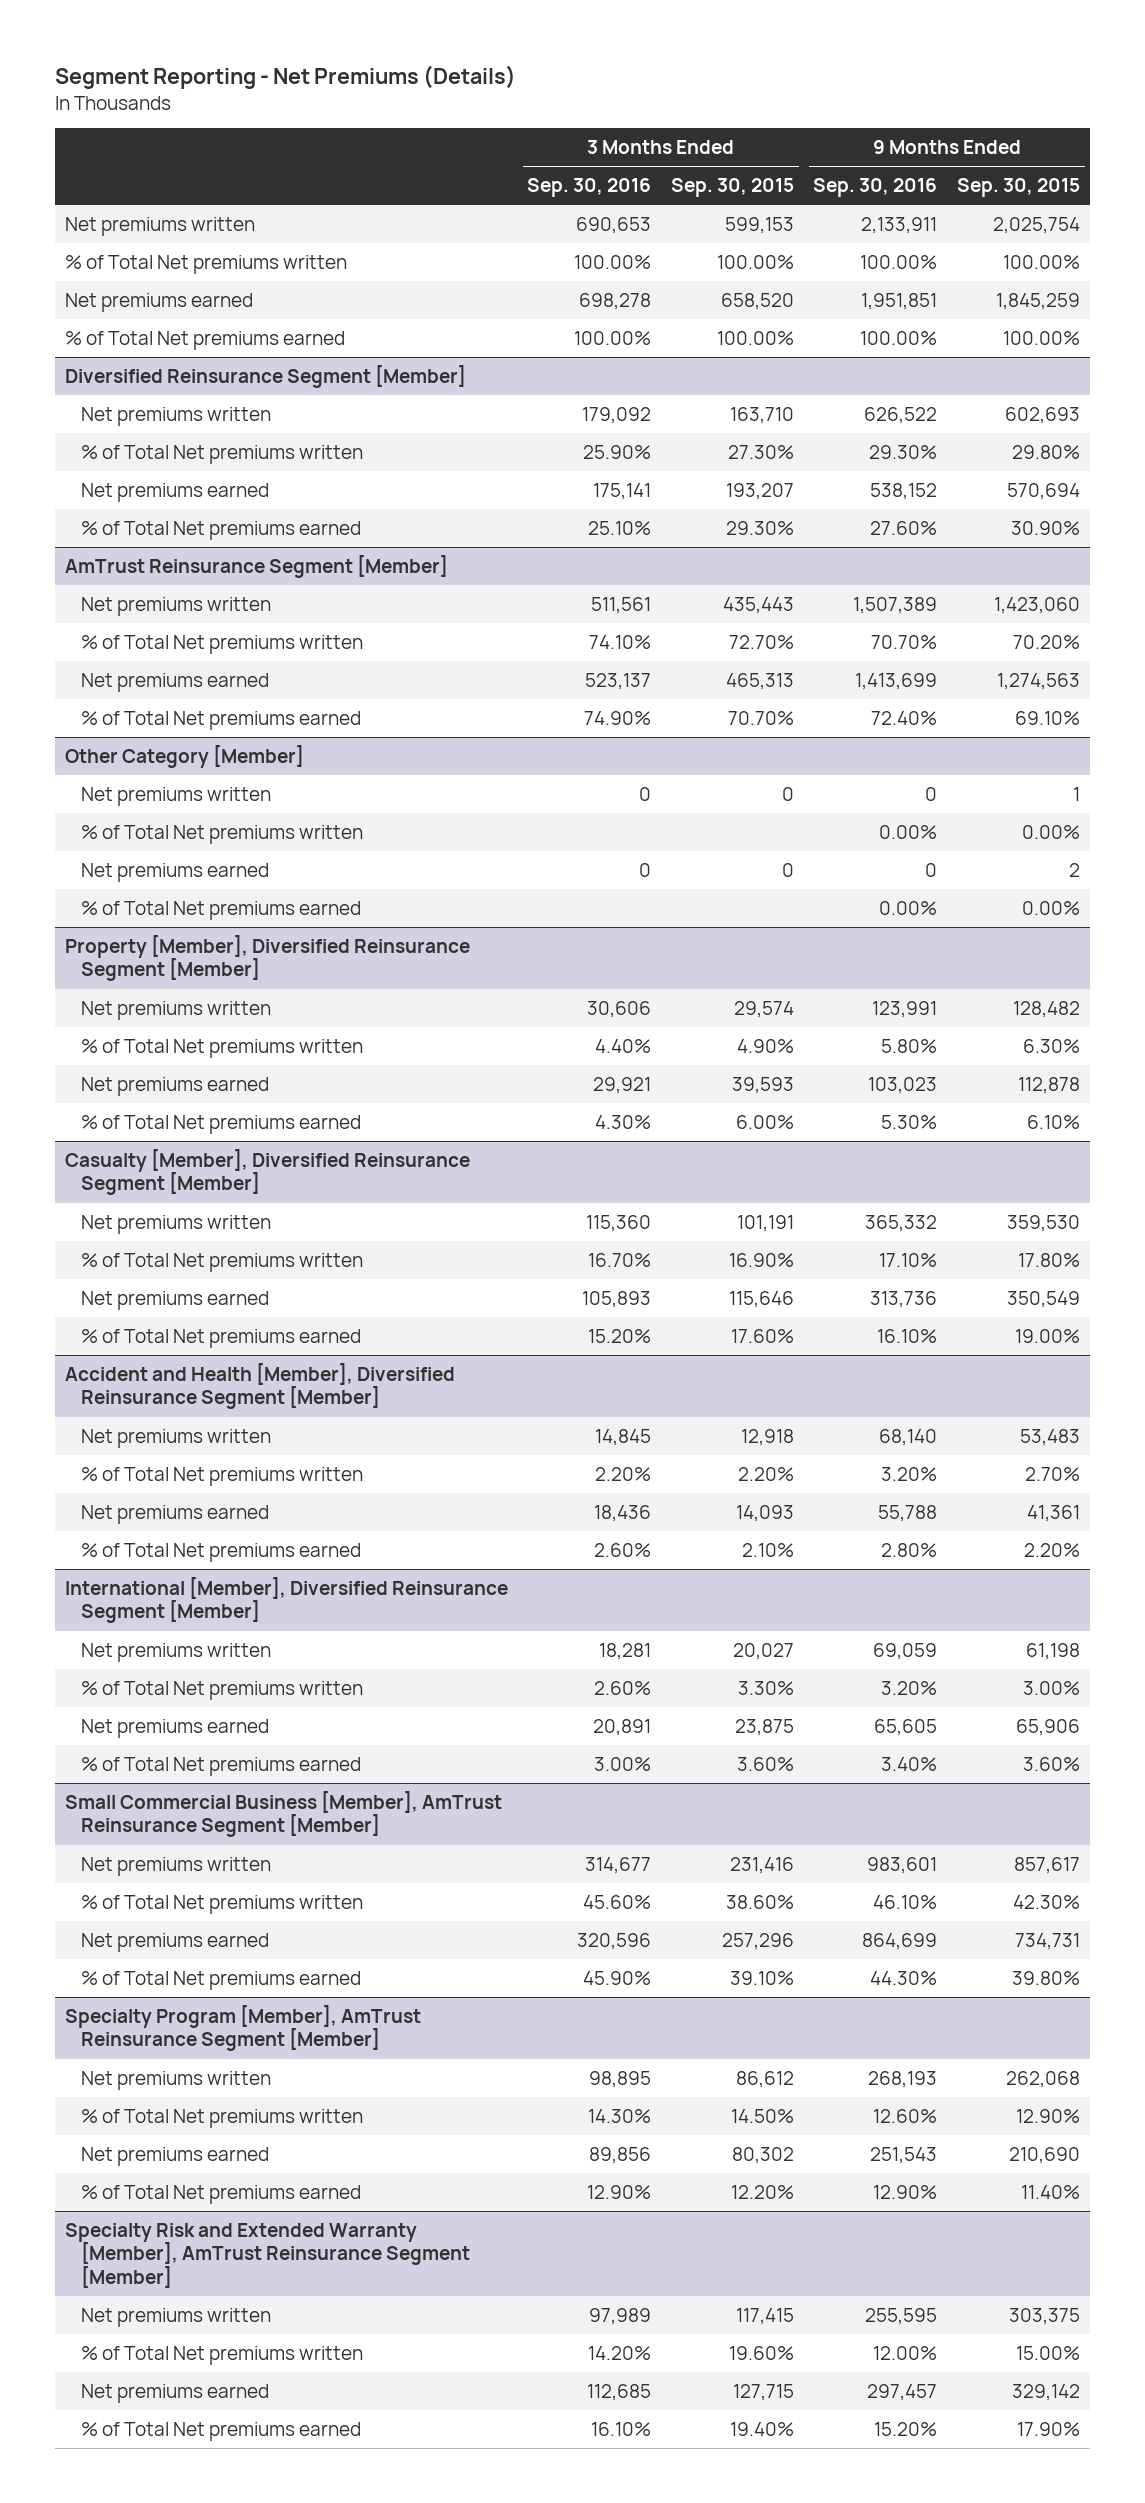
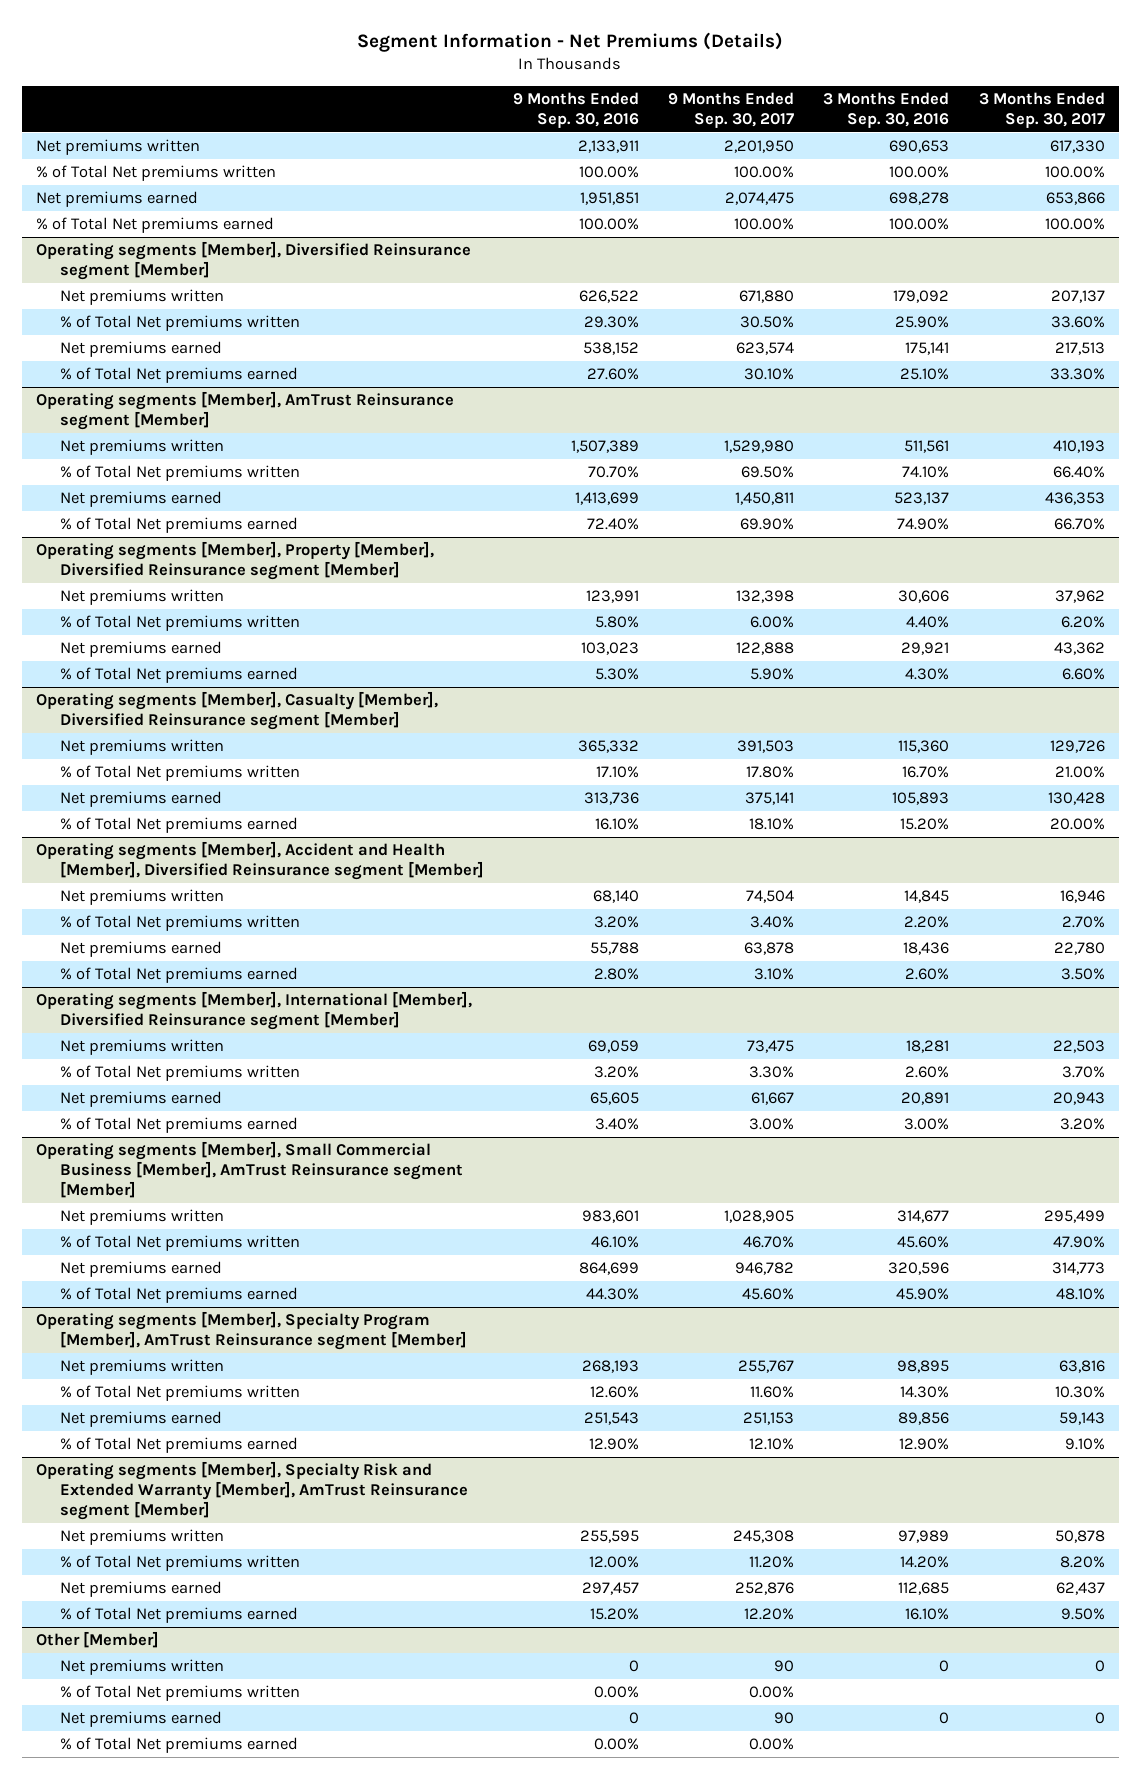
[55,65,517,90] Segment Reporting - Net Premiums (Details) -> [357,32,784,53] Segment Information - Net Premiums (Details)
[670,178,794,198] Sep. 30, 2015 -> none
[956,178,1080,198] Sep. 30, 2015 -> none
none -> [668,92,795,128] 9 Months Ended Sep. 30, 2017
none -> [978,92,1105,128] 3 Months Ended Sep. 30, 2017
[64,364,466,388] Diversified Reinsurance Segment [Member] -> [36,241,472,281] Operating segments [Member], Diversified Reinsurance segment [Member]
[64,554,448,578] AmTrust Reinsurance Segment [Member] -> [36,391,455,431] Operating segments [Member], AmTrust Reinsurance segment [Member]
[64,744,304,768] Other Category [Member] -> none
[81,786,272,806] Net premiums written -> none
[81,824,364,844] % of Total Net premiums written -> none
[81,862,270,882] Net premiums earned -> none
[81,900,362,920] % of Total Net premiums earned -> none
[64,934,470,982] Property [Member], Diversified Reinsurance Segment [Member] -> [36,541,435,581] Operating segments [Member], Property [Member], Diversified Reinsurance segment [Member]
[64,1148,470,1196] Casualty [Member], Diversified Reinsurance Segment [Member] -> [36,691,439,731] Operating segments [Member], Casualty [Member], Diversified Reinsurance segment [Member]
[64,1362,455,1410] Accident and Health [Member], Diversified Reinsurance Segment [Member] -> [36,841,484,881] Operating segments [Member], Accident and Health [Member], Diversified Reinsurance segment [Member]
[64,1576,508,1624] International [Member], Diversified Reinsurance Segment [Member] -> [36,991,473,1031] Operating segments [Member], International [Member], Diversified Reinsurance segment [Member]
[64,1790,502,1838] Small Commercial Business [Member], AmTrust Reinsurance Segment [Member] -> [36,1141,463,1198] Operating segments [Member], Small Commercial Business [Member], AmTrust Reinsurance segment [Member]
[64,2004,421,2052] Specialty Program [Member], AmTrust Reinsurance Segment [Member] -> [36,1311,467,1351] Operating segments [Member], Specialty Program [Member], AmTrust Reinsurance segment [Member]
[64,2222,471,2289] Specialty Risk and Extended Warranty [Member], AmTrust Reinsurance Segment [Member] -> [36,1461,468,1520] Operating segments [Member], Specialty Risk and Extended Warranty [Member], AmTrust Reinsurance segment [Member]
none -> [36,1631,160,1649] Other [Member]
none -> [59,1659,224,1676] Net premiums written
none -> [59,1685,300,1702] % of Total Net premiums written
none -> [59,1711,222,1728] Net premiums earned
none -> [59,1737,298,1754] % of Total Net premiums earned

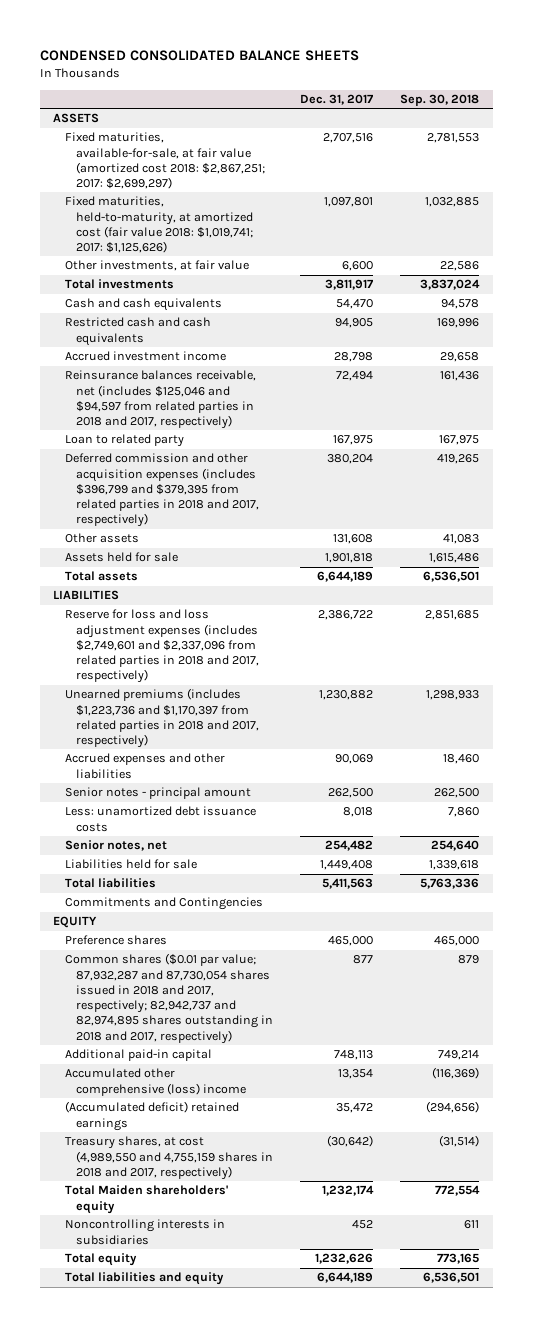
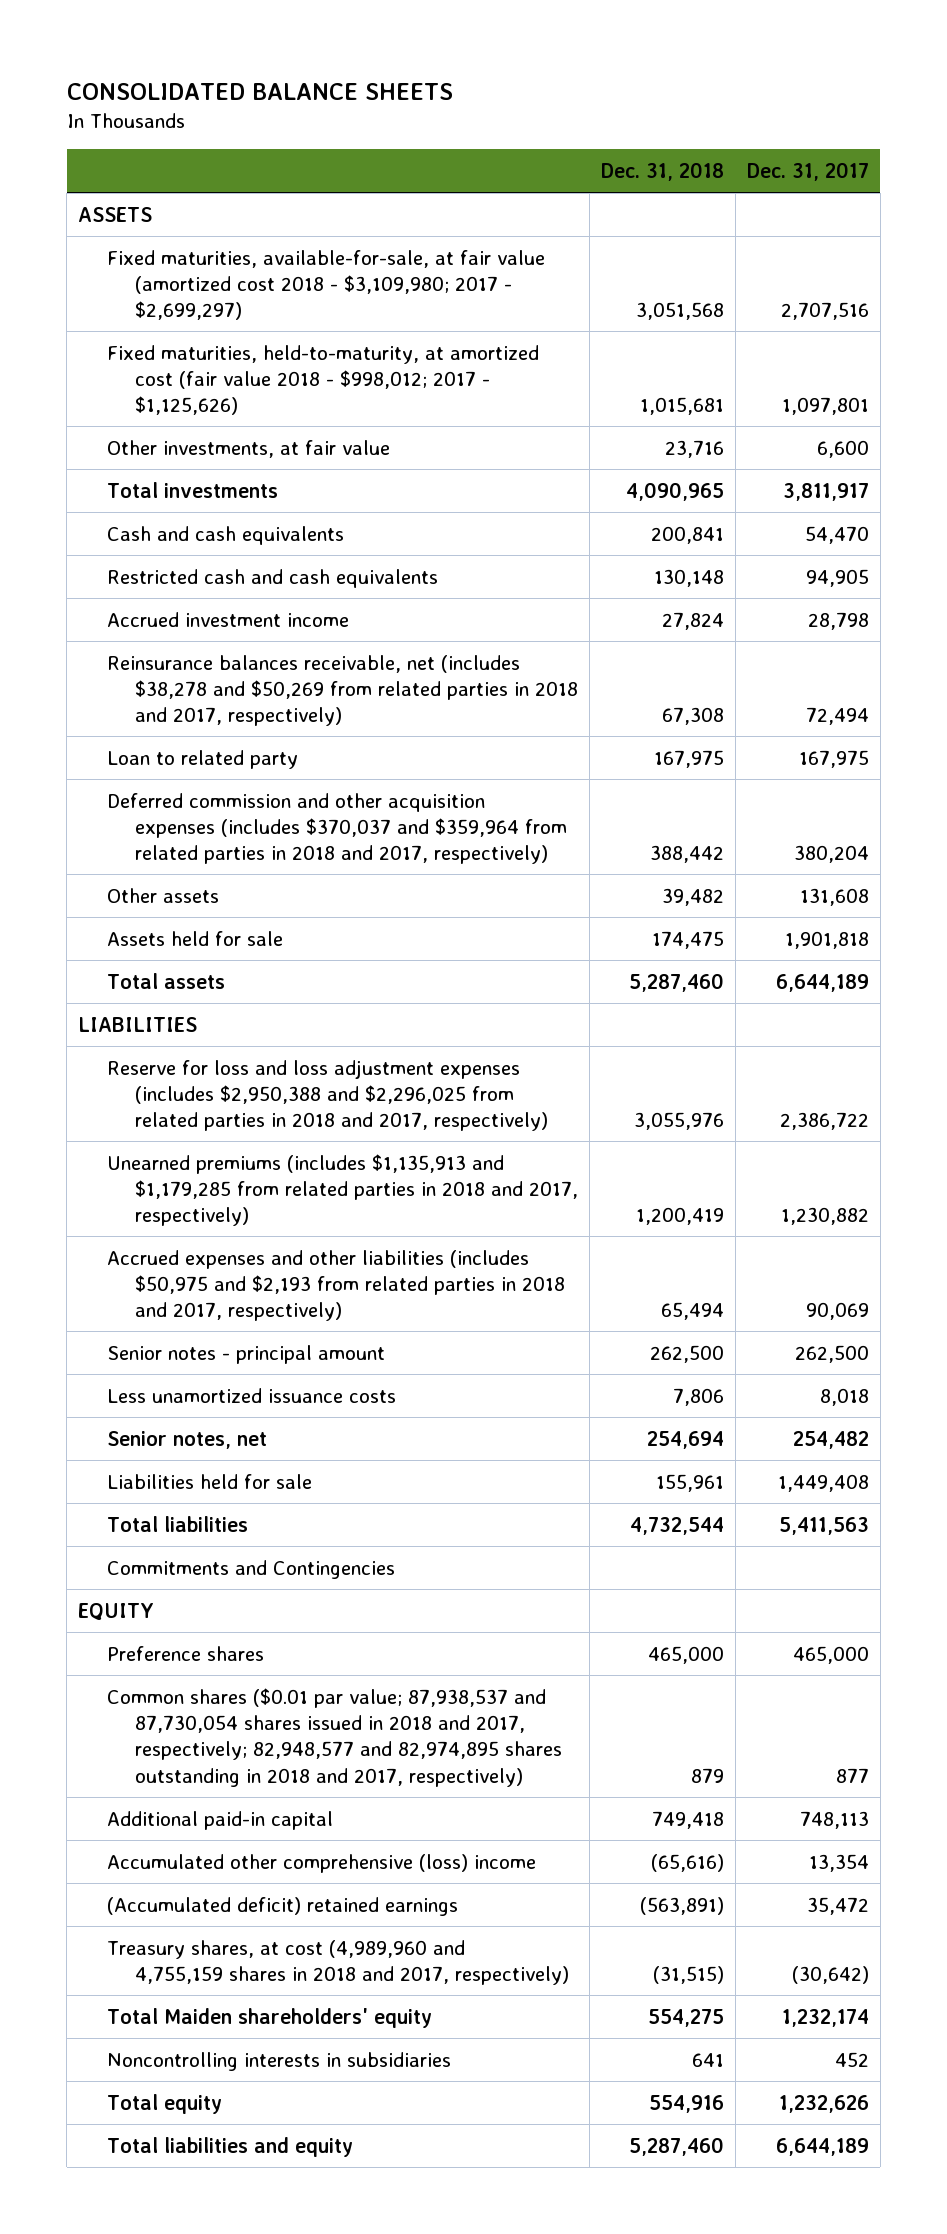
[39,49,359,61] CONDENSED CONSOLIDATED BALANCE SHEETS -> [66,82,453,100] CONSOLIDATED BALANCE SHEETS
[400,93,480,106] Sep. 30, 2018 -> none
none -> [600,161,724,181] Dec. 31, 2018
[64,132,266,190] Fixed maturities, available-for-sale, at fair value (amortized cost 2018: $2,867,251; 2017: $2,699,297) -> [106,249,545,321] Fixed maturities, available-for-sale, at fair value (amortized cost 2018 - $3,109,980; 2017 - $2,699,297)
[64,196,254,254] Fixed maturities, held-to-maturity, at amortized cost (fair value 2018: $1,019,741; 2017: $1,125,626) -> [106,344,539,416] Fixed maturities, held-to-maturity, at amortized cost (fair value 2018 - $998,012; 2017 - $1,125,626)
[64,370,256,430] Reinsurance balances receivable, net (includes $125,046 and $94,597 from related parties in 2018 and 2017, respectively) -> [106,654,579,727] Reinsurance balances receivable, net (includes $38,278 and $50,269 from related parties in 2018 and 2017, respectively)
[64,453,260,528] Deferred commission and other acquisition expenses (includes $396,799 and $379,395 from related parties in 2018 and 2017, respectively) -> [106,792,568,865] Deferred commission and other acquisition expenses (includes $370,037 and $359,964 from related parties in 2018 and 2017, respectively)
[64,609,260,684] Reserve for loss and loss adjustment expenses (includes $2,749,601 and $2,337,096 from related parties in 2018 and 2017, respectively) -> [106,1059,549,1132] Reserve for loss and loss adjustment expenses (includes $2,950,388 and $2,296,025 from related parties in 2018 and 2017, respectively)
[64,688,260,749] Unearned premiums (includes $1,223,736 and $1,170,397 from related parties in 2018 and 2017, respectively) -> [106,1153,579,1227] Unearned premiums (includes $1,135,913 and $1,179,285 from related parties in 2018 and 2017, respectively)
[64,753,225,779] Accrued expenses and other liabilities -> [106,1249,566,1322] Accrued expenses and other liabilities (includes $50,975 and $2,193 from related parties in 2018 and 2017, respectively)
[64,806,256,832] Less: unamortized debt issuance costs -> [106,1387,396,1403] Less unamortized issuance costs
[64,953,274,1044] Common shares ($0.01 par value; 87,932,287 and 87,730,054 shares issued in 2018 and 2017, respectively; 82,942,737 and 82,974,895 shares outstanding in 2018 and 2017, respectively) -> [106,1687,563,1787] Common shares ($0.01 par value; 87,938,537 and 87,730,054 shares issued in 2018 and 2017, respectively; 82,948,577 and 82,974,895 shares outstanding in 2018 and 2017, respectively)
[64,1136,274,1180] Treasury shares, at cost (4,989,550 and 4,755,159 shares in 2018 and 2017, respectively) -> [106,1939,570,1985] Treasury shares, at cost (4,989,960 and 4,755,159 shares in 2018 and 2017, respectively)

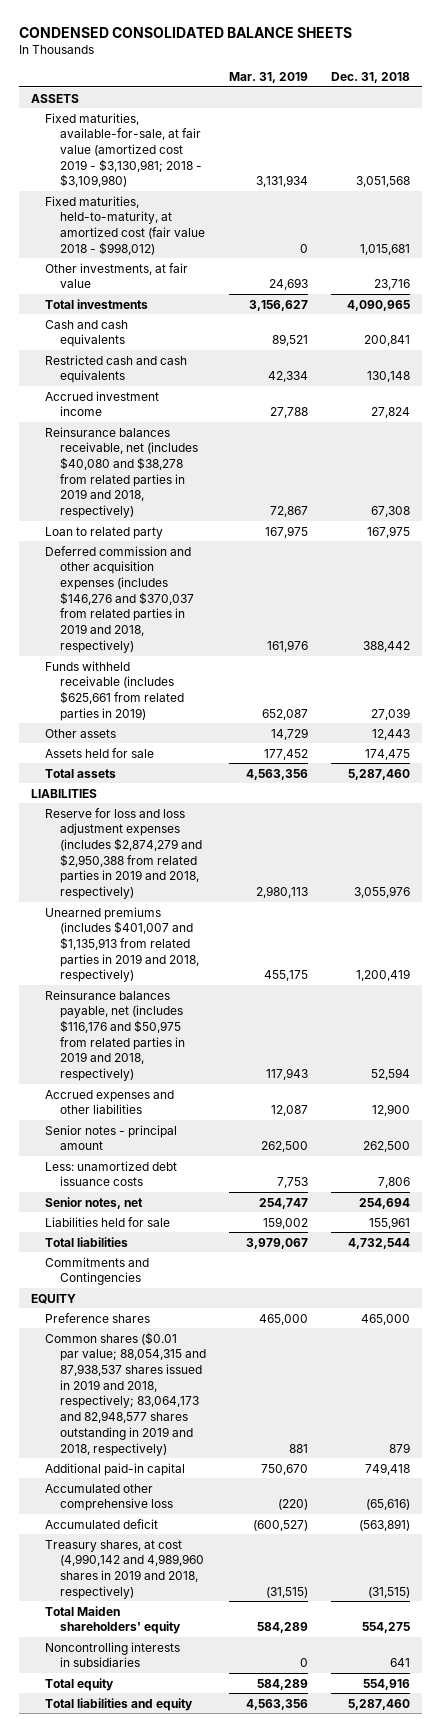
[66,82,453,100] CONSOLIDATED BALANCE SHEETS -> [19,26,353,38] CONDENSED CONSOLIDATED BALANCE SHEETS
[746,161,869,181] Dec. 31, 2017 -> none
none -> [229,72,309,84] Mar. 31, 2019
[106,249,545,321] Fixed maturities, available-for-sale, at fair value (amortized cost 2018 - $3,109,980; 2017 - $2,699,297) -> [45,112,202,188] Fixed maturities, available-for-sale, at fair value (amortized cost 2019 - $3,130,981; 2018 - $3,109,980)
[106,344,539,416] Fixed maturities, held-to-maturity, at amortized cost (fair value 2018 - $998,012; 2017 - $1,125,626) -> [45,195,205,255] Fixed maturities, held-to-maturity, at amortized cost (fair value 2018 - $998,012)
[106,654,579,727] Reinsurance balances receivable, net (includes $38,278 and $50,269 from related parties in 2018 and 2017, respectively) -> [45,426,198,519] Reinsurance balances receivable, net (includes $40,080 and $38,278 from related parties in 2019 and 2018, respectively)
[106,792,568,865] Deferred commission and other acquisition expenses (includes $370,037 and $359,964 from related parties in 2018 and 2017, respectively) -> [45,545,194,653] Deferred commission and other acquisition expenses (includes $146,276 and $370,037 from related parties in 2019 and 2018, respectively)
none -> [45,660,184,721] Funds withheld receivable (includes $625,661 from related parties in 2019)
[661,887,724,906] 39,482 -> [372,728,411,740] 12,443
[106,1059,549,1132] Reserve for loss and loss adjustment expenses (includes $2,950,388 and $2,296,025 from related parties in 2018 and 2017, respectively) -> [45,807,202,900] Reserve for loss and loss adjustment expenses (includes $2,874,279 and $2,950,388 from related parties in 2019 and 2018, respectively)
[106,1153,579,1227] Unearned premiums (includes $1,135,913 and $1,179,285 from related parties in 2018 and 2017, respectively) -> [45,906,199,983] Unearned premiums (includes $401,007 and $1,135,913 from related parties in 2019 and 2018, respectively)
none -> [45,989,185,1082] Reinsurance balances payable, net (includes $116,176 and $50,975 from related parties in 2019 and 2018, respectively)
[106,1249,566,1322] Accrued expenses and other liabilities (includes $50,975 and $2,193 from related parties in 2018 and 2017, respectively) -> [45,1089,175,1115] Accrued expenses and other liabilities
[660,1302,724,1321] 65,494 -> [372,1104,411,1117] 12,900
[106,1387,396,1403] Less unamortized issuance costs -> [45,1160,178,1187] Less: unamortized debt issuance costs
[106,1687,563,1787] Common shares ($0.01 par value; 87,938,537 and 87,730,054 shares issued in 2018 and 2017, respectively; 82,948,577 and 82,974,895 shares outstanding in 2018 and 2017, respectively) -> [45,1331,206,1456] Common shares ($0.01 par value; 88,054,315 and 87,938,537 shares issued in 2019 and 2018, respectively; 83,064,173 and 82,948,577 shares outstanding in 2019 and 2018, respectively)
[106,1853,536,1873] Accumulated other comprehensive (loss) income -> [45,1483,173,1512] Accumulated other comprehensive loss
[106,1896,458,1916] (Accumulated deficit) retained earnings -> [45,1518,159,1529] Accumulated deficit
[106,1939,570,1985] Treasury shares, at cost (4,989,960 and 4,755,159 shares in 2018 and 2017, respectively) -> [45,1539,204,1599] Treasury shares, at cost (4,990,142 and 4,989,960 shares in 2019 and 2018, respectively)

